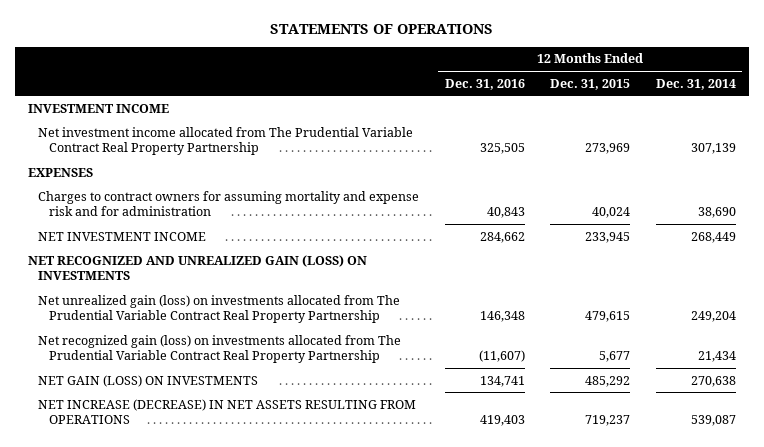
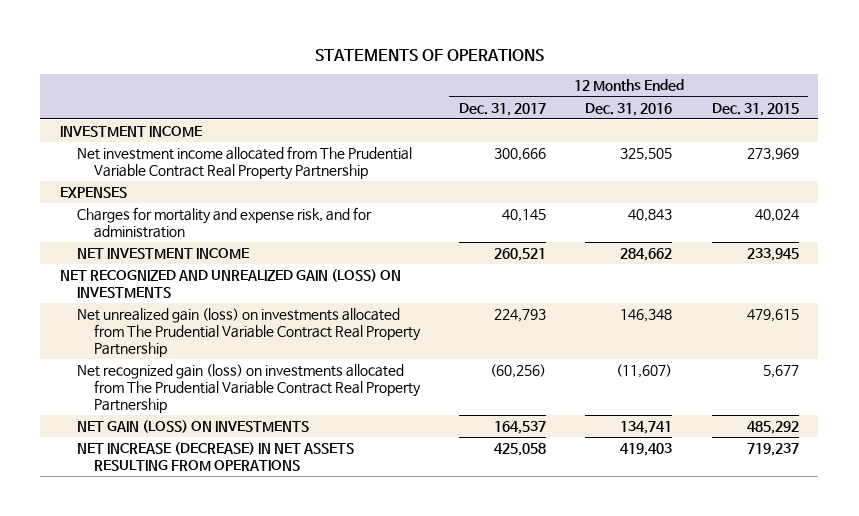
[655,78,736,90] Dec. 31, 2014 -> none
none -> [459,102,547,116] Dec. 31, 2017
[38,190,420,216] Charges to contract owners for assuming mortality and expense risk and for administration -> [76,206,372,238] Charges for mortality and expense risk, and for administration

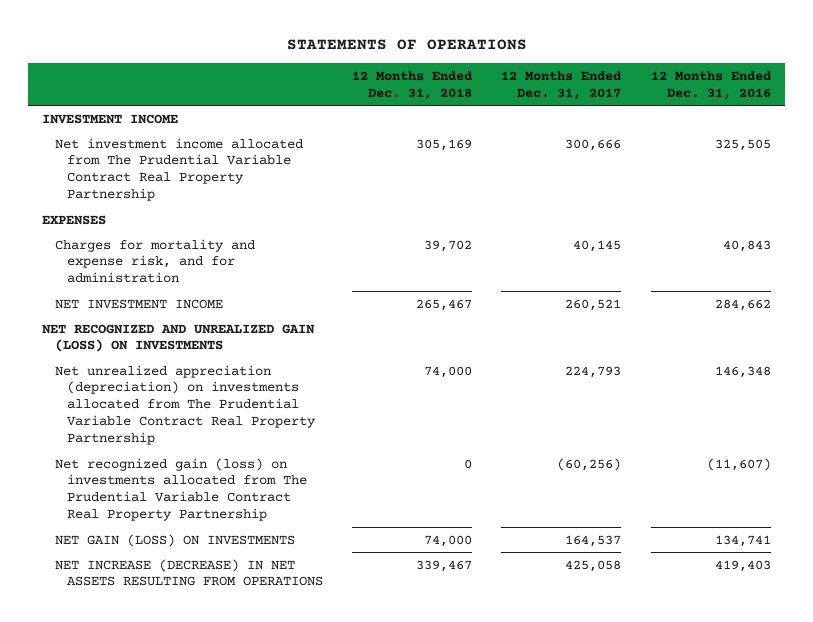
[711,102,799,116] Dec. 31, 2015 -> none
none -> [352,70,474,100] 12 Months Ended Dec. 31, 2018
[76,307,422,357] Net unrealized gain (loss) on investments allocated from The Prudential Variable Contract Real Property Partnership -> [54,364,316,446] Net unrealized appreciation (depreciation) on investments allocated from The Prudential Variable Contract Real Property Partnership

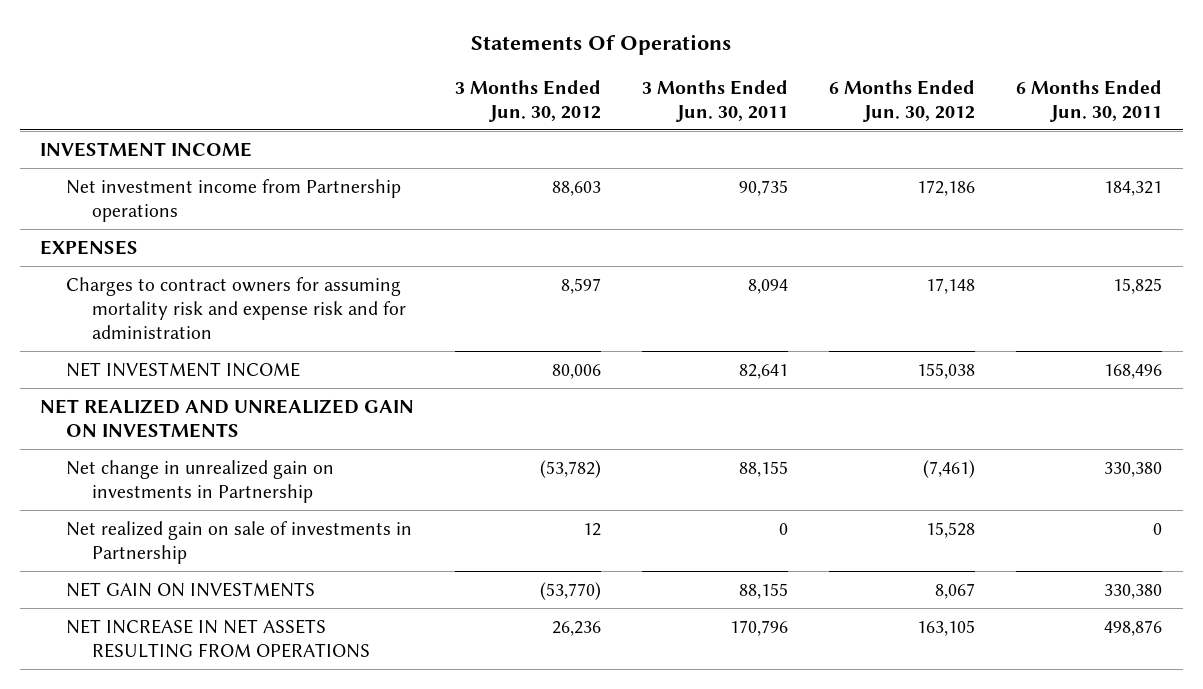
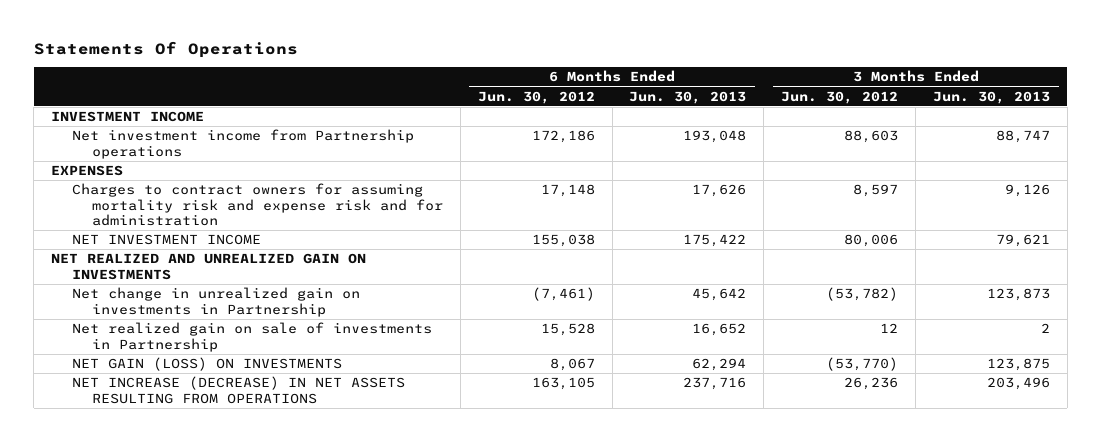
[642,79,789,122] 3 Months Ended Jun. 30, 2011 -> none
[1016,79,1163,122] 6 Months Ended Jun. 30, 2011 -> none
none -> [629,90,747,104] Jun. 30, 2013
none -> [932,90,1050,104] Jun. 30, 2013
[66,581,316,597] NET GAIN ON INVESTMENTS -> [71,357,342,372] NET GAIN (LOSS) ON INVESTMENTS
[66,618,370,658] NET INCREASE IN NET ASSETS RESULTING FROM OPERATIONS -> [71,376,405,404] NET INCREASE (DECREASE) IN NET ASSETS RESULTING FROM OPERATIONS

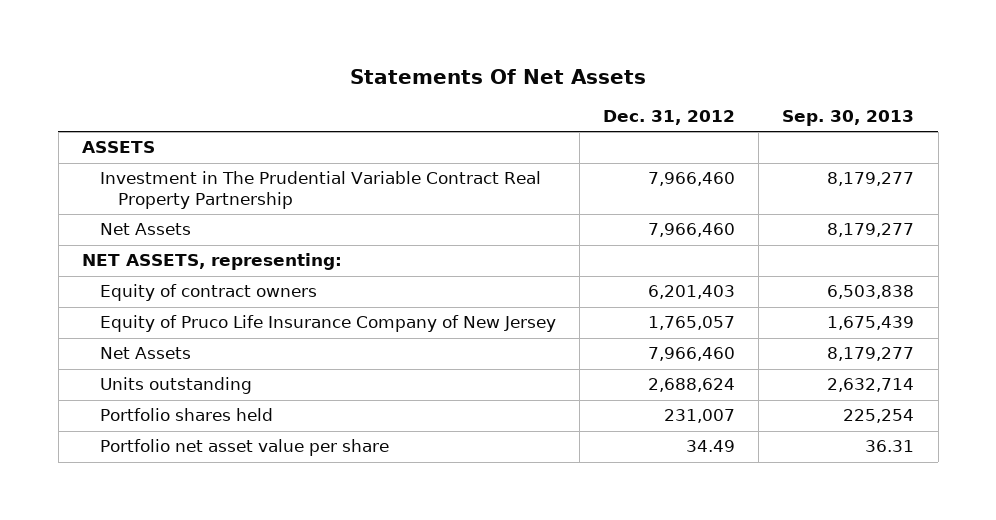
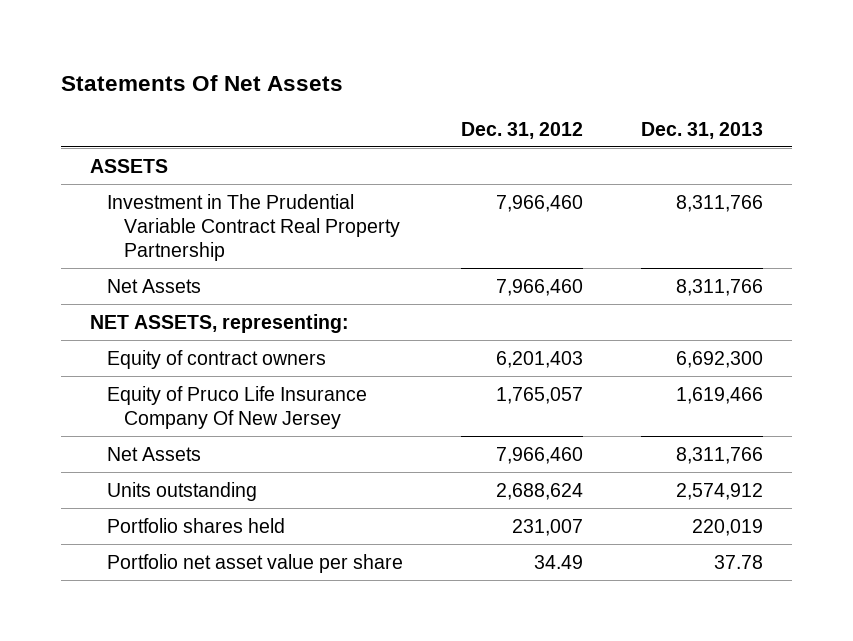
[782,110,915,127] Sep. 30, 2013 -> none
none -> [641,121,764,139] Dec. 31, 2013
[100,315,557,333] Equity of Pruco Life Insurance Company of New Jersey -> [106,385,367,429] Equity of Pruco Life Insurance Company Of New Jersey

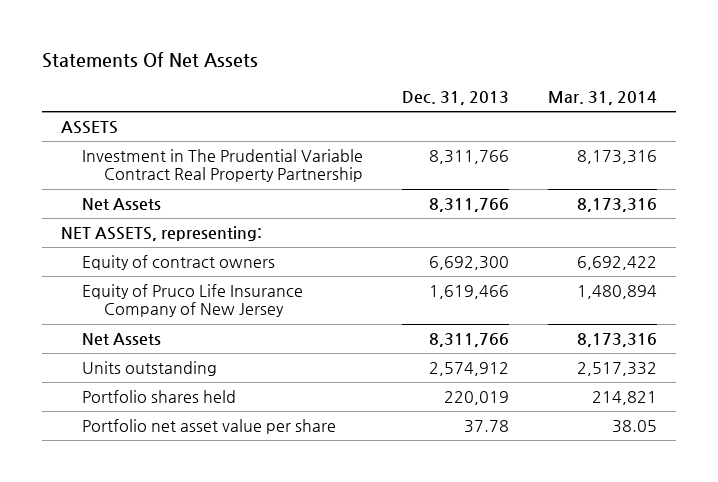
[460,121,583,139] Dec. 31, 2012 -> none
none -> [547,90,657,105] Mar. 31, 2014
[106,385,367,429] Equity of Pruco Life Insurance Company Of New Jersey -> [82,284,304,318] Equity of Pruco Life Insurance Company of New Jersey

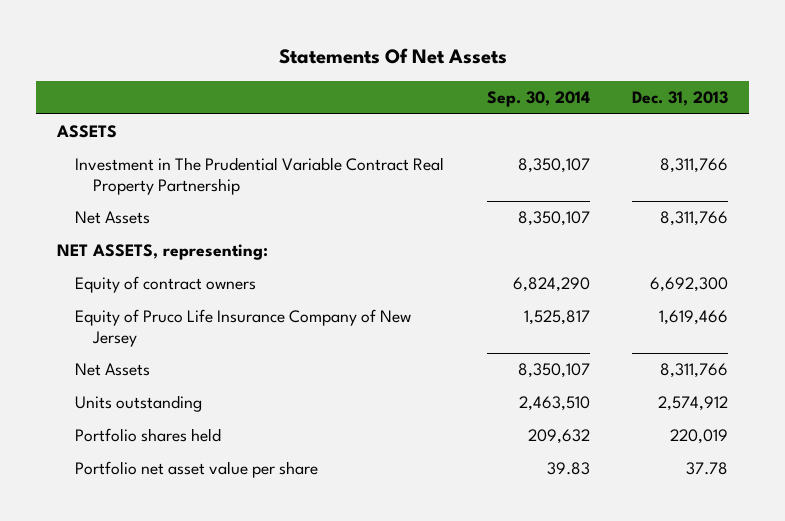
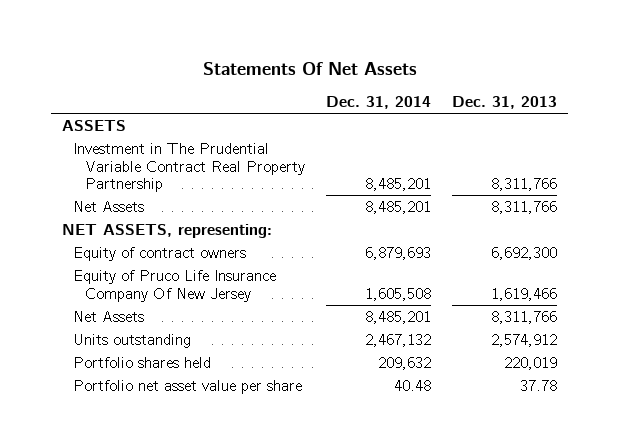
[486,91,590,108] Sep. 30, 2014 -> none
none -> [326,96,432,110] Dec. 31, 2014
[74,309,411,347] Equity of Pruco Life Insurance Company of New Jersey -> [73,269,277,302] Equity of Pruco Life Insurance Company Of New Jersey

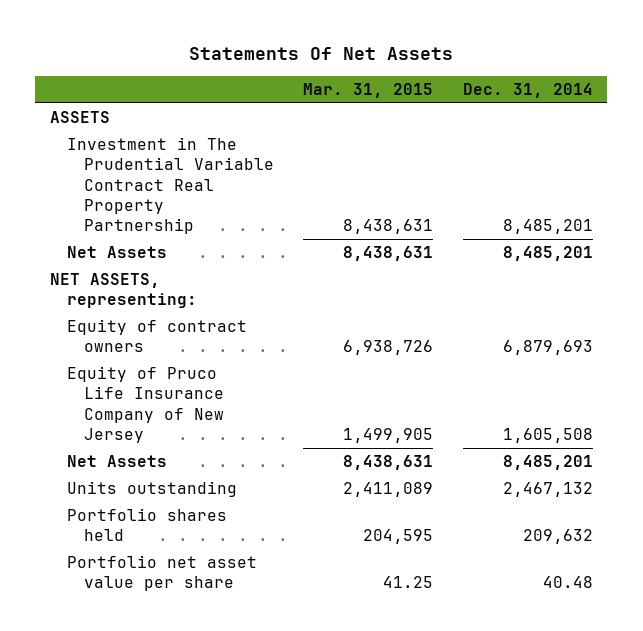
[452,96,558,110] Dec. 31, 2013 -> none
none -> [303,82,434,98] Mar. 31, 2015
[73,269,277,302] Equity of Pruco Life Insurance Company Of New Jersey -> [66,366,224,444] Equity of Pruco Life Insurance Company of New Jersey

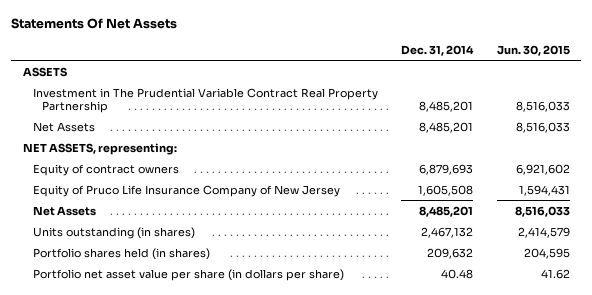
[303,82,434,98] Mar. 31, 2015 -> none
none -> [496,44,570,56] Jun. 30, 2015
[66,481,237,498] Units outstanding -> [32,226,195,239] Units outstanding (in shares)
[66,508,227,542] Portfolio shares held -> [32,247,210,260] Portfolio shares held (in shares)
[66,555,257,592] Portfolio net asset value per share -> [32,268,344,281] Portfolio net asset value per share (in dollars per share)

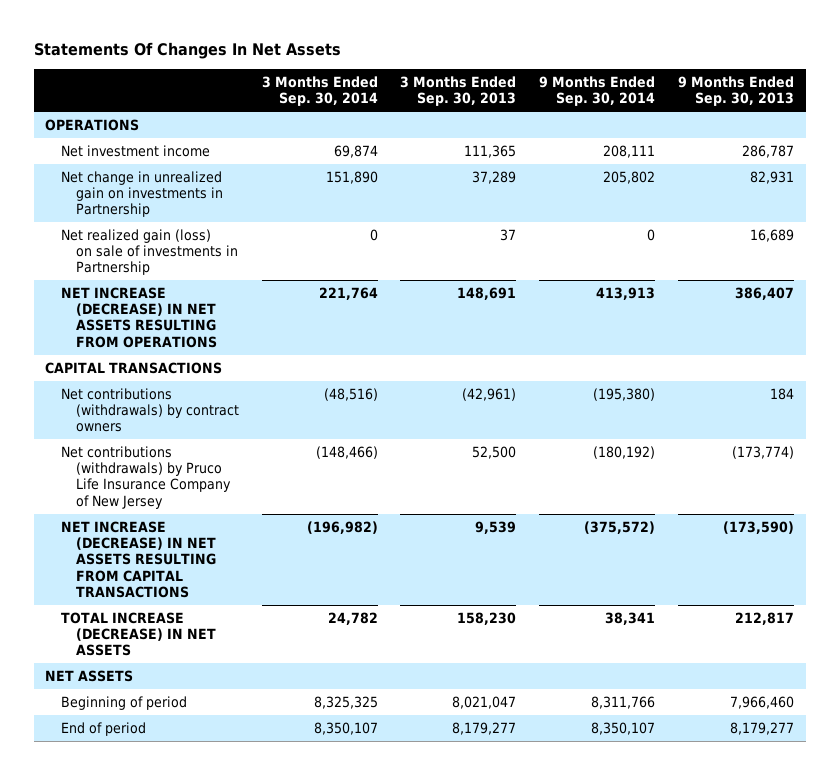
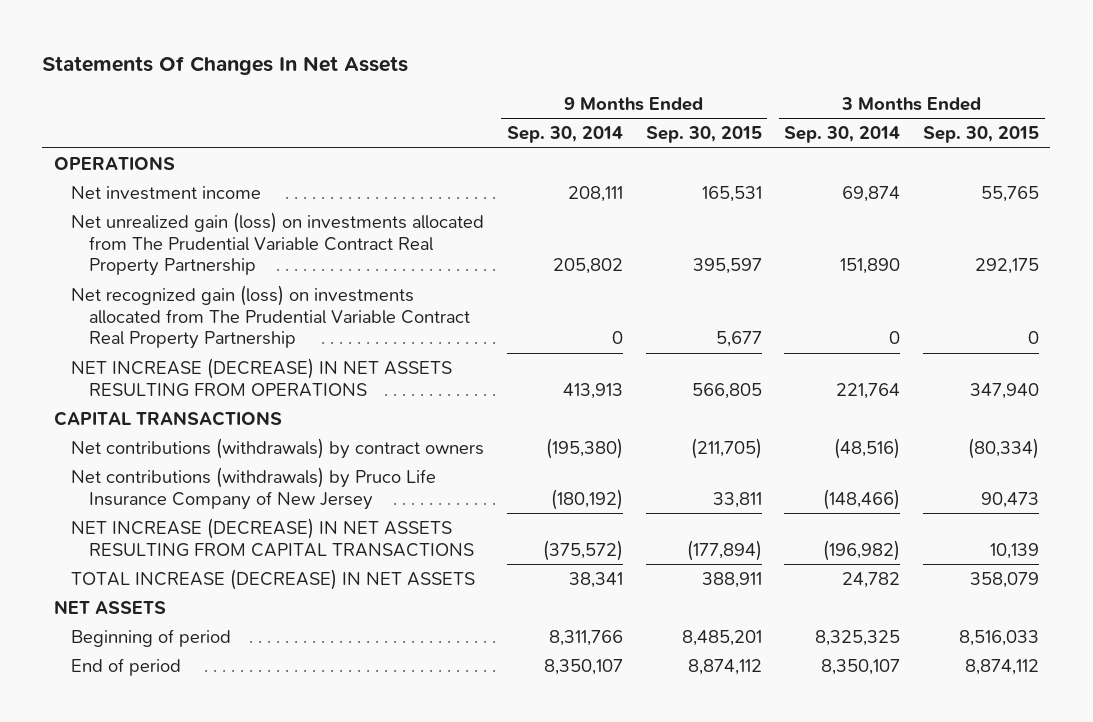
[400,76,517,107] 3 Months Ended Sep. 30, 2013 -> none
[678,76,795,107] 9 Months Ended Sep. 30, 2013 -> none
none -> [645,126,762,144] Sep. 30, 2015
none -> [923,126,1040,144] Sep. 30, 2015
[60,171,223,218] Net change in unrealized gain on investments in Partnership -> [71,211,485,277] Net unrealized gain (loss) on investments allocated from The Prudential Variable Contract Real Property Partnership
[60,229,238,276] Net realized gain (loss) on sale of investments in Partnership -> [71,284,471,350] Net recognized gain (loss) on investments allocated from The Prudential Variable Contract Real Property Partnership

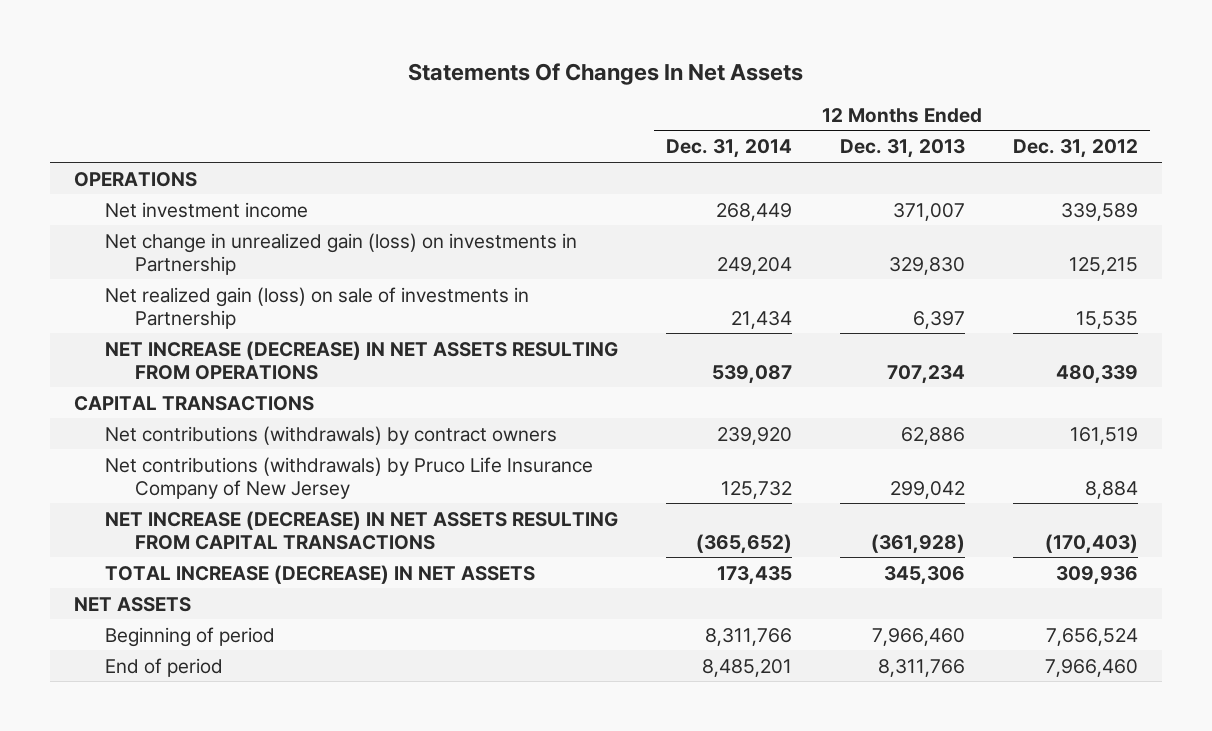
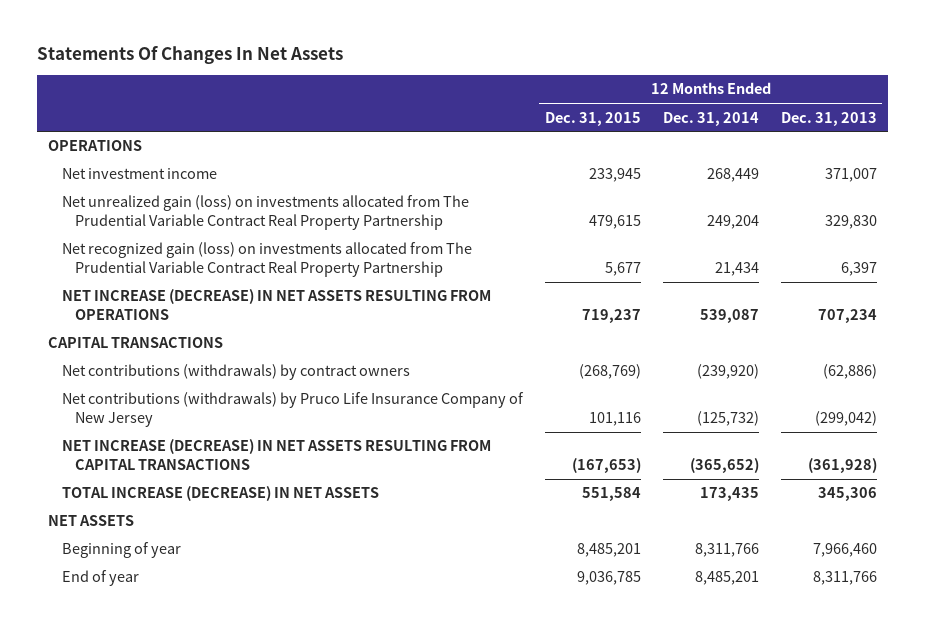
[1012,139,1138,159] Dec. 31, 2012 -> none
none -> [544,111,641,126] Dec. 31, 2015
[104,232,577,275] Net change in unrealized gain (loss) on investments in Partnership -> [61,195,469,231] Net unrealized gain (loss) on investments allocated from The Prudential Variable Contract Real Property Partnership
[104,286,529,329] Net realized gain (loss) on sale of investments in Partnership -> [61,242,472,278] Net recognized gain (loss) on investments allocated from The Prudential Variable Contract Real Property Partnership
[716,426,792,445] 239,920 -> [696,364,759,380] (239,920)
[900,426,965,445] 62,886 -> [822,364,877,380] (62,886)
[720,480,792,499] 125,732 -> [696,411,759,427] (125,732)
[889,480,965,499] 299,042 -> [814,411,877,427] (299,042)
[104,626,275,647] Beginning of period -> [61,542,181,559] Beginning of year
[104,657,223,677] End of period -> [61,570,139,587] End of year

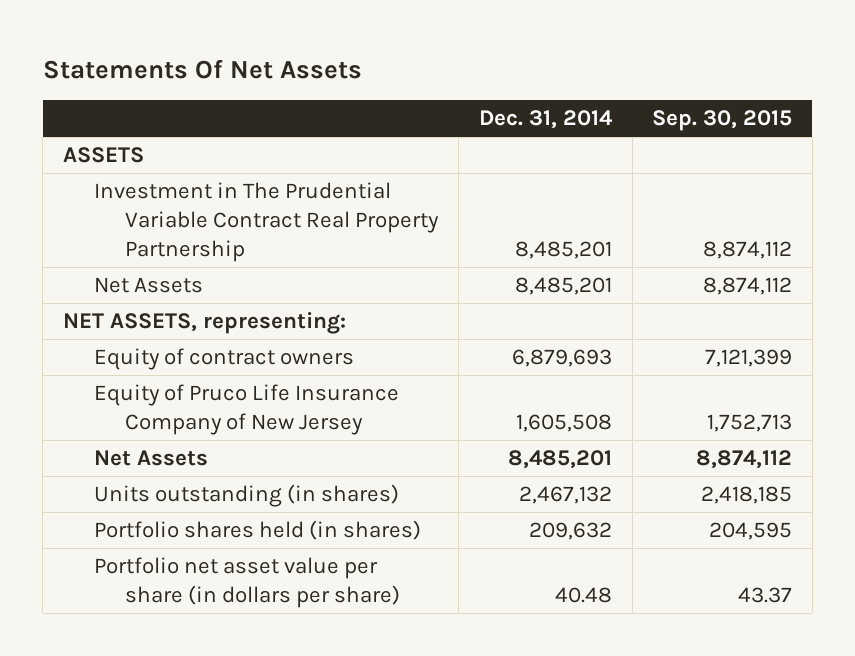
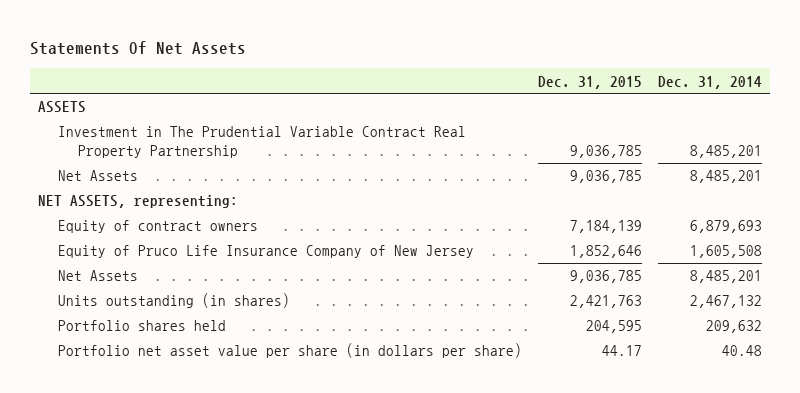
[652,110,793,132] Sep. 30, 2015 -> none
none -> [538,75,643,89] Dec. 31, 2015
[94,520,422,541] Portfolio shares held (in shares) -> [58,320,227,332] Portfolio shares held

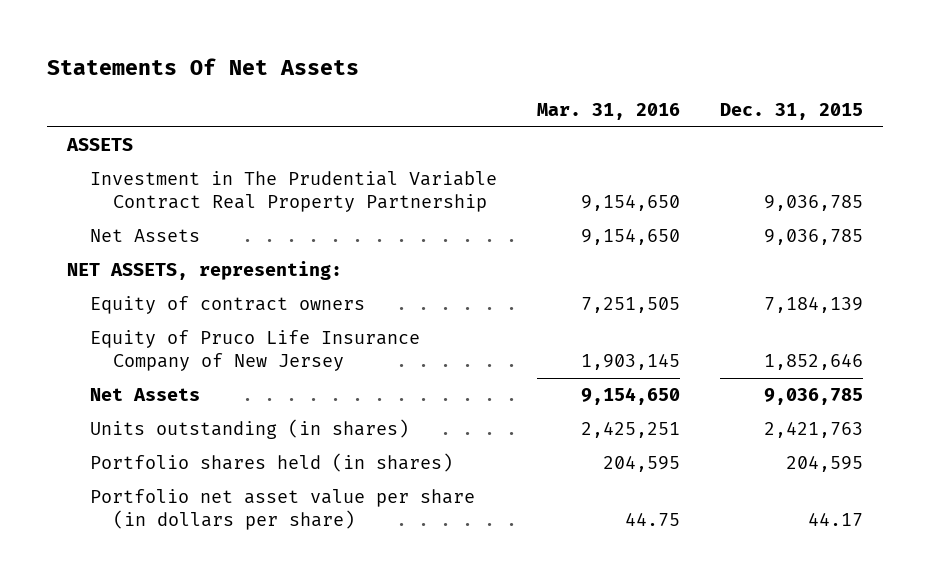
[657,75,762,89] Dec. 31, 2014 -> none
none -> [536,103,680,121] Mar. 31, 2016
[58,320,227,332] Portfolio shares held -> [89,453,453,473] Portfolio shares held (in shares)

